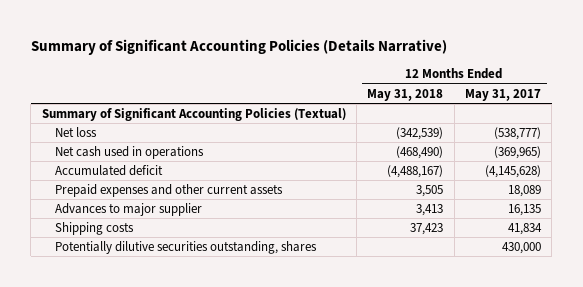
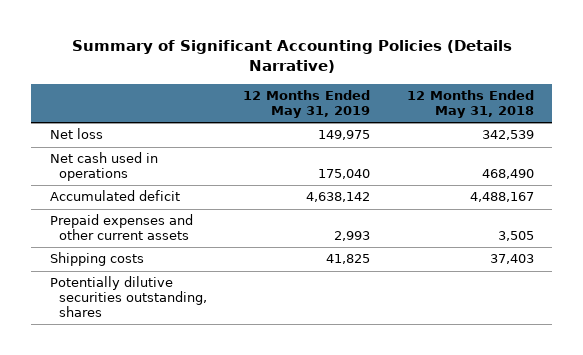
[465,88,542,101] May 31, 2017 -> none
none -> [243,90,371,118] 12 Months Ended May 31, 2019
[41,108,346,122] Summary of Significant Accounting Policies (Textual) -> none
[396,127,444,141] (342,539) -> [481,130,534,141] 342,539
[396,146,444,160] (468,490) -> [481,169,534,180] 468,490
[387,165,444,179] (4,488,167) -> [469,192,534,203] 4,488,167
[54,203,202,217] Advances to major supplier -> none
[410,223,444,236] 37,423 -> [489,254,534,265] 37,403

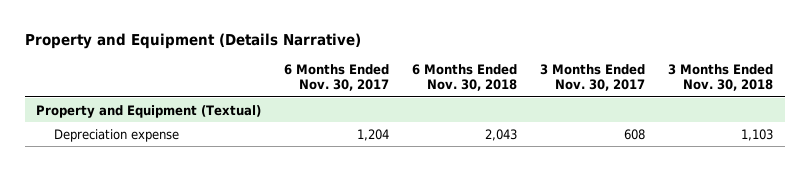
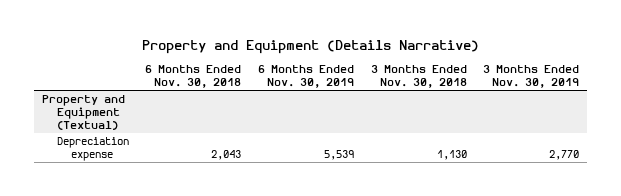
[284,64,390,92] 6 Months Ended Nov. 30, 2017 -> none
[540,64,646,92] 3 Months Ended Nov. 30, 2017 -> none
none -> [257,65,354,89] 6 Months Ended Nov. 30, 2019
none -> [483,65,580,89] 3 Months Ended Nov. 30, 2019
[741,128,774,141] 1,103 -> [436,150,467,161] 1,130

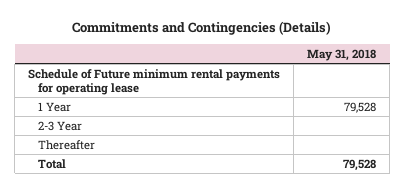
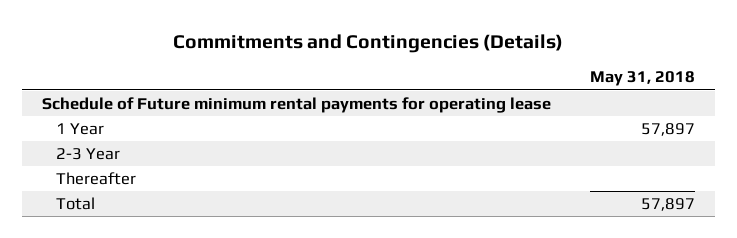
[344,101,377,113] 79,528 -> [641,122,696,136] 57,897
[343,158,377,171] 79,528 -> [641,197,696,211] 57,897

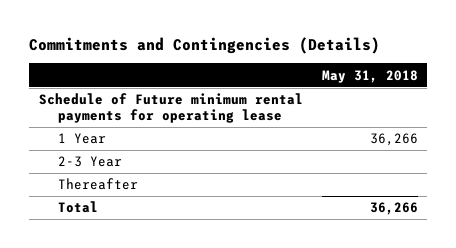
[641,122,696,136] 57,897 -> [369,133,418,147] 36,266
[641,197,696,211] 57,897 -> [369,202,418,216] 36,266

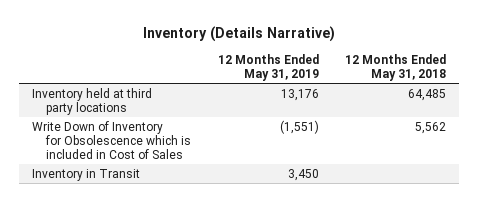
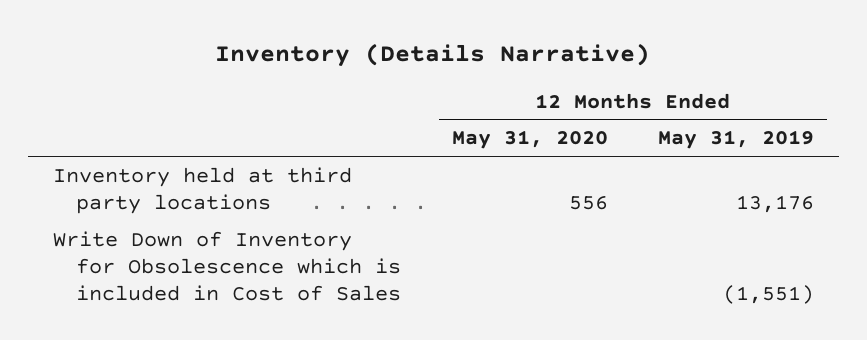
[344,53,446,81] 12 Months Ended May 31, 2018 -> none
none -> [451,130,608,150] May 31, 2020
[32,168,141,181] Inventory in Transit -> none

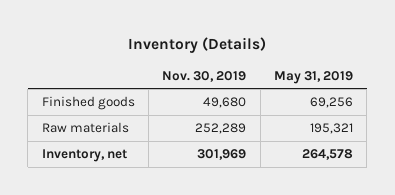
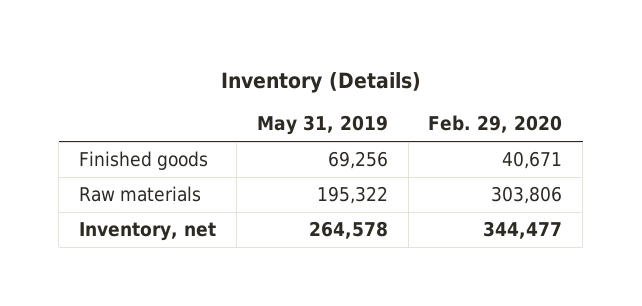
[162,70,247,82] Nov. 30, 2019 -> none
none -> [428,115,563,134] Feb. 29, 2020
[310,123,354,135] 195,321 -> [316,186,388,205] 195,322

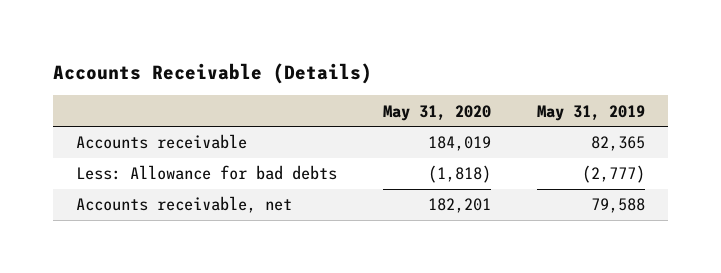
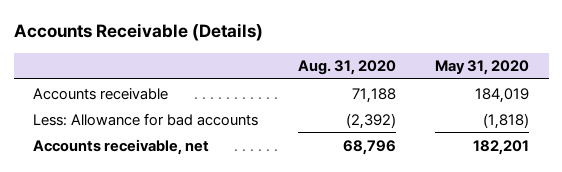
[537,104,646,121] May 31, 2019 -> none
none -> [297,60,396,76] Aug. 31, 2020
[75,165,337,181] Less: Allowance for bad debts -> [33,112,259,126] Less: Allowance for bad accounts

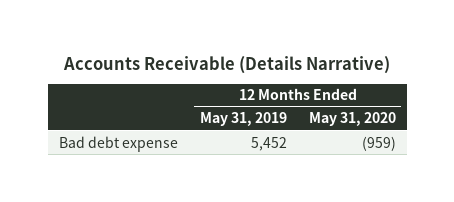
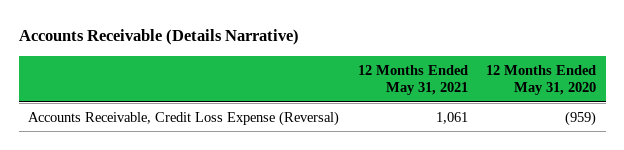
[199,112,287,127] May 31, 2019 -> none
none -> [357,64,468,96] 12 Months Ended May 31, 2021
[58,135,178,152] Bad debt expense -> [27,110,339,126] Accounts Receivable, Credit Loss Expense (Reversal)

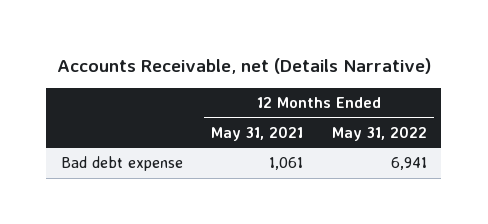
[18,29,299,46] Accounts Receivable (Details Narrative) -> [56,57,431,74] Accounts Receivable, net (Details Narrative)
[486,64,597,96] 12 Months Ended May 31, 2020 -> none
none -> [332,125,428,141] May 31, 2022
[27,110,339,126] Accounts Receivable, Credit Loss Expense (Reversal) -> [60,156,183,172] Bad debt expense

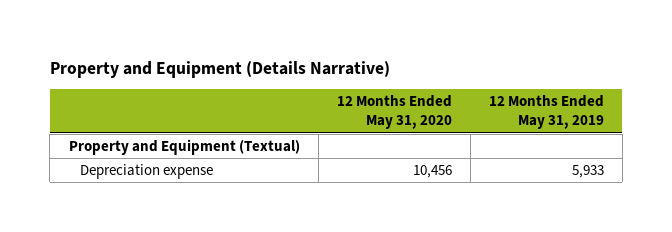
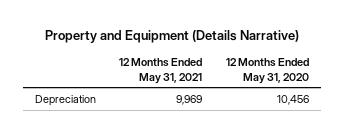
[488,95,604,130] 12 Months Ended May 31, 2019 -> none
none -> [119,58,203,84] 12 Months Ended May 31, 2021
[68,139,300,156] Property and Equipment (Textual) -> none
[80,164,214,180] Depreciation expense -> [34,95,96,107] Depreciation

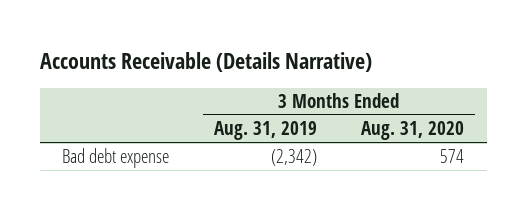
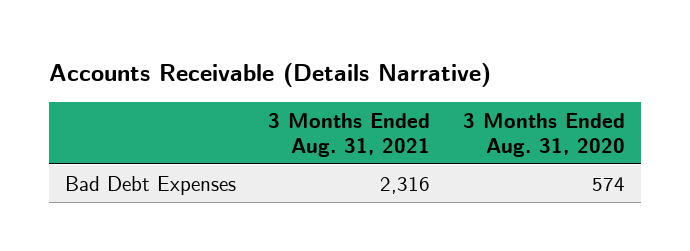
[213,121,317,141] Aug. 31, 2019 -> none
none -> [268,112,431,157] 3 Months Ended Aug. 31, 2021
[62,148,170,169] Bad debt expense -> [65,175,237,195] Bad Debt Expenses

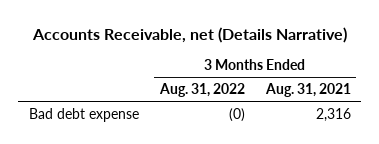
[49,63,492,88] Accounts Receivable (Details Narrative) -> [31,26,347,43] Accounts Receivable, net (Details Narrative)
[462,112,625,157] 3 Months Ended Aug. 31, 2020 -> none
none -> [158,83,245,98] Aug. 31, 2022
[65,175,237,195] Bad Debt Expenses -> [28,107,139,122] Bad debt expense

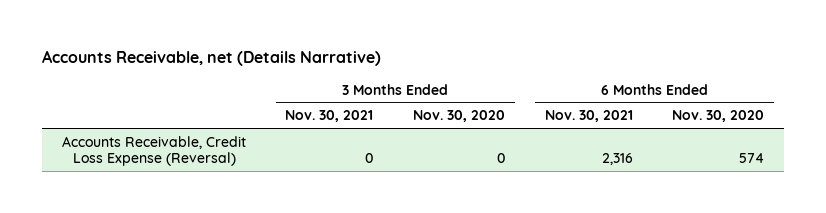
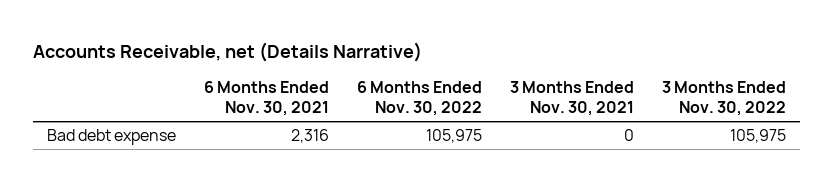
[413,110,506,123] Nov. 30, 2020 -> none
[672,110,765,123] Nov. 30, 2020 -> none
none -> [357,80,483,117] 6 Months Ended Nov. 30, 2022
none -> [661,80,786,117] 3 Months Ended Nov. 30, 2022
[61,135,246,166] Accounts Receivable, Credit Loss Expense (Reversal) -> [47,129,177,146] Bad debt expense

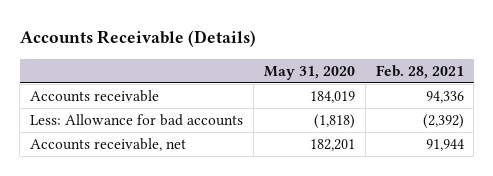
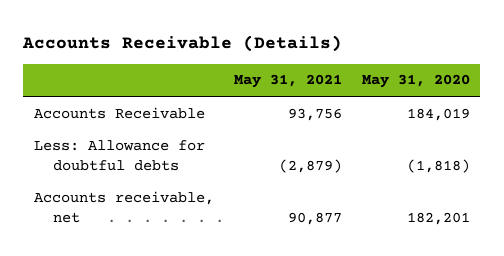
[375,64,464,79] Feb. 28, 2021 -> none
none -> [233,74,342,89] May 31, 2021
[29,90,159,103] Accounts receivable -> [33,106,205,119] Accounts Receivable
[29,114,243,127] Less: Allowance for bad accounts -> [33,139,205,171] Less: Allowance for doubtful debts

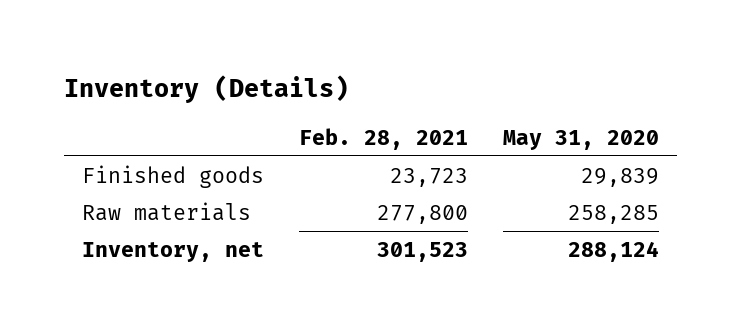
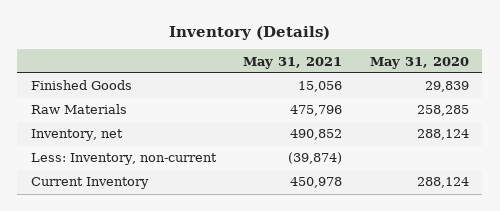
[299,127,469,150] Feb. 28, 2021 -> none
none -> [243,56,343,69] May 31, 2021
[82,165,265,189] Finished goods -> [31,80,133,91] Finished Goods
[82,202,252,222] Raw materials -> [31,104,128,115] Raw Materials
none -> [31,153,218,166] Less: Inventory, non-current
none -> [31,177,150,190] Current Inventory

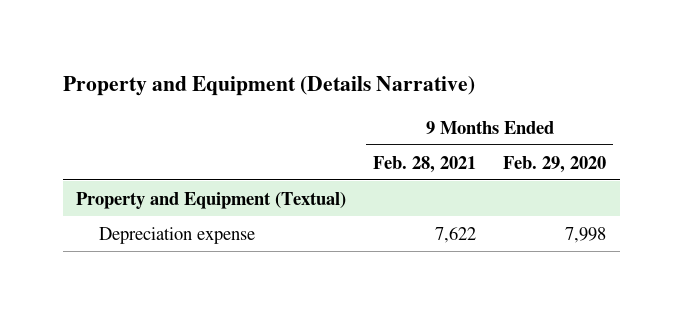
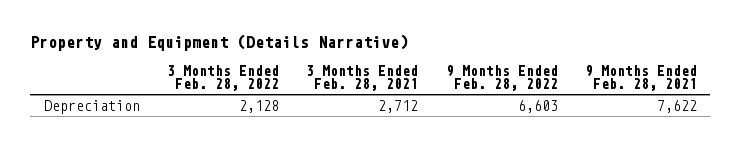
[503,155,607,173] Feb. 29, 2020 -> none
none -> [167,64,280,92] 3 Months Ended Feb. 28, 2022
none -> [306,64,419,92] 3 Months Ended Feb. 28, 2021
none -> [445,64,558,92] 9 Months Ended Feb. 28, 2022
[76,191,347,209] Property and Equipment (Textual) -> none
[98,226,255,244] Depreciation expense -> [44,99,141,114] Depreciation

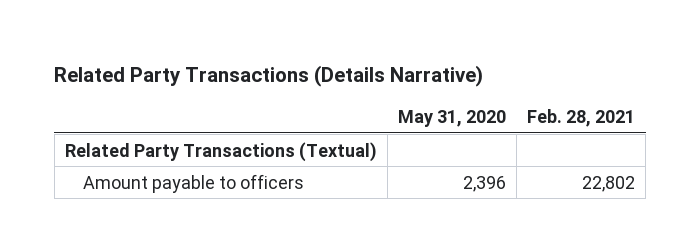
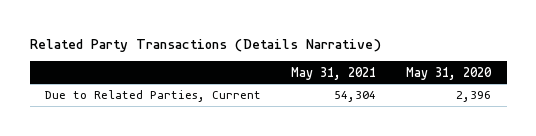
[527,108,636,127] Feb. 28, 2021 -> none
none -> [291,66,377,80] May 31, 2021
[64,141,377,162] Related Party Transactions (Textual) -> none
[83,173,305,193] Amount payable to officers -> [44,90,261,103] Due to Related Parties, Current

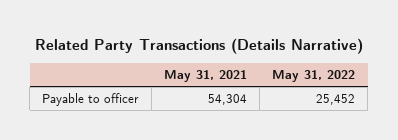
[406,66,493,80] May 31, 2020 -> none
none -> [272,70,356,83] May 31, 2022
[44,90,261,103] Due to Related Parties, Current -> [42,93,140,107] Payable to officer

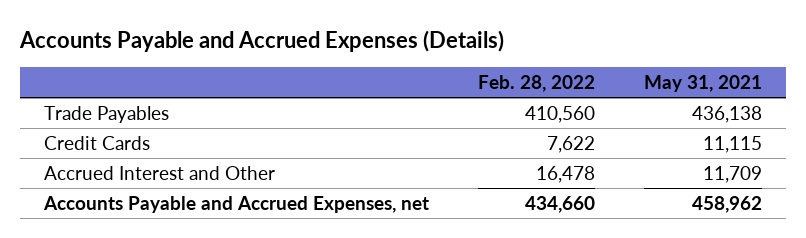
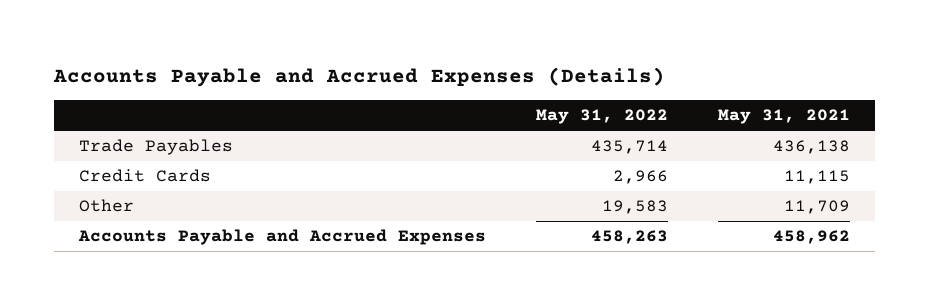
[478,74,596,92] Feb. 28, 2022 -> none
none -> [535,109,668,125] May 31, 2022
[44,165,276,180] Accrued Interest and Other -> [78,199,134,213] Other
[43,195,430,213] Accounts Payable and Accrued Expenses, net -> [77,229,486,246] Accounts Payable and Accrued Expenses

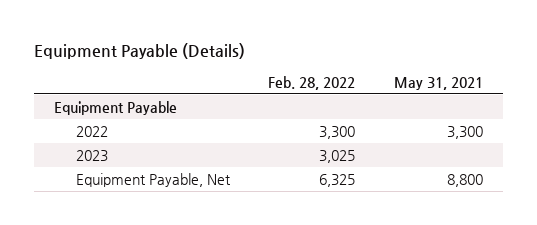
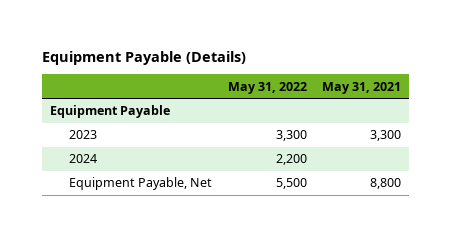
[268,75,356,90] Feb. 28, 2022 -> none
none -> [227,81,307,94] May 31, 2022
[75,125,108,137] 2022 -> [69,130,98,140] 2023
[75,149,108,162] 2023 -> [69,154,98,164] 2024

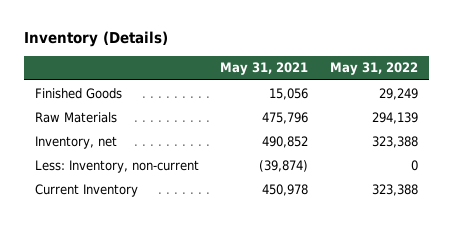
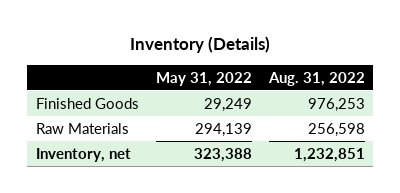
[220,62,309,76] May 31, 2021 -> none
none -> [267,71,365,86] Aug. 31, 2022
[34,159,199,173] Less: Inventory, non-current -> none
[34,183,138,197] Current Inventory -> none

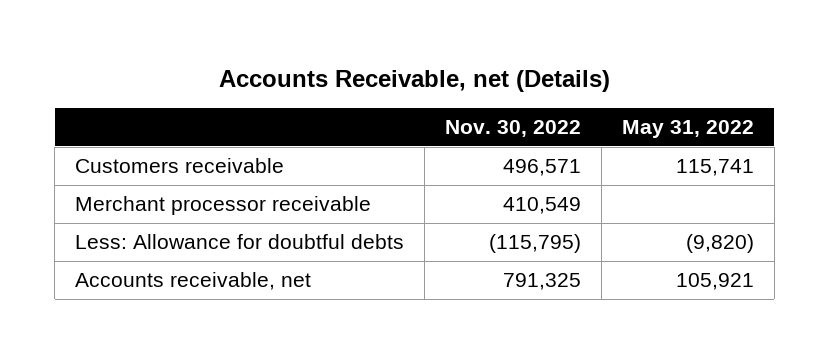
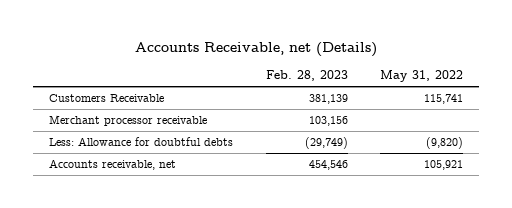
[445,119,582,137] Nov. 30, 2022 -> none
none -> [265,70,348,82] Feb. 28, 2023
[75,158,285,174] Customers receivable -> [49,94,165,103] Customers Receivable

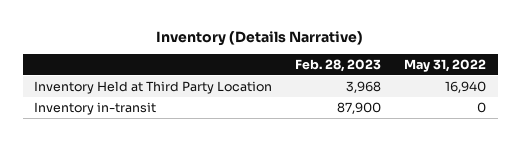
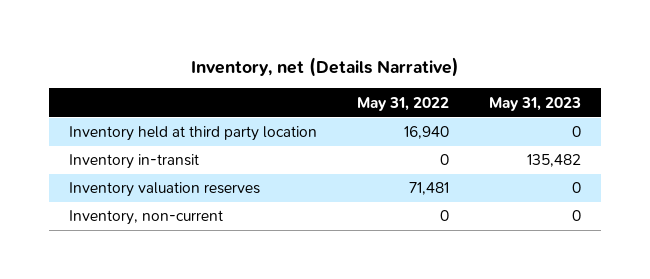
[156,30,364,46] Inventory (Details Narrative) -> [191,56,460,77] Inventory, net (Details Narrative)
[295,58,382,72] Feb. 28, 2023 -> none
none -> [489,96,582,111] May 31, 2023
[34,80,273,94] Inventory Held at Third Party Location -> [69,126,318,142] Inventory held at third party location
none -> [69,182,261,198] Inventory valuation reserves
none -> [69,210,224,226] Inventory, non-current

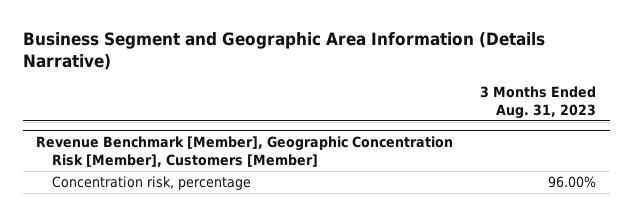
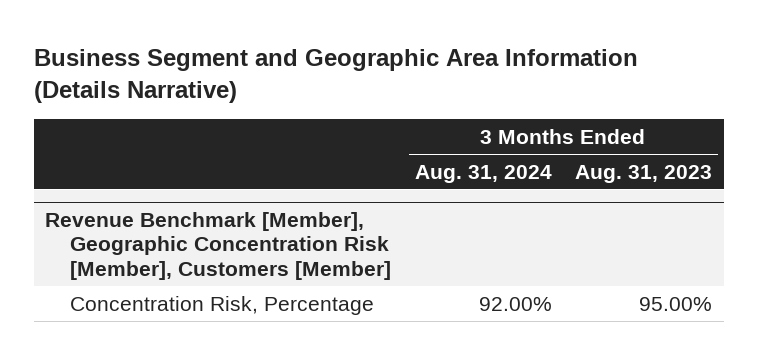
none -> [414,164,552,183] Aug. 31, 2024
[51,176,251,191] Concentration risk, percentage -> [70,295,375,315] Concentration Risk, Percentage
[548,176,597,189] 96.00% -> [638,296,712,311] 95.00%

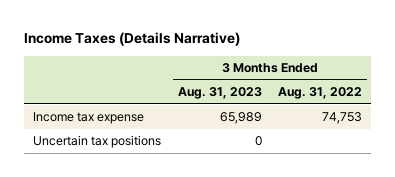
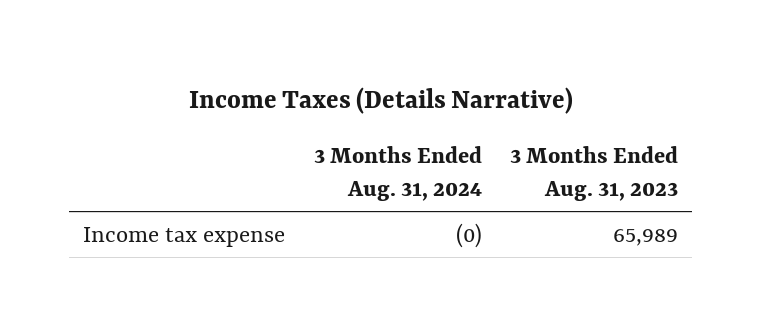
[278,87,363,100] Aug. 31, 2022 -> none
none -> [313,146,482,202] 3 Months Ended Aug. 31, 2024
[32,135,161,149] Uncertain tax positions -> none

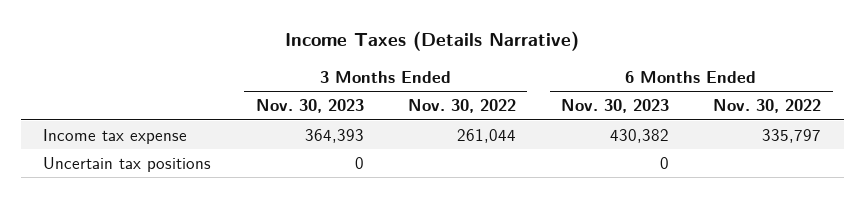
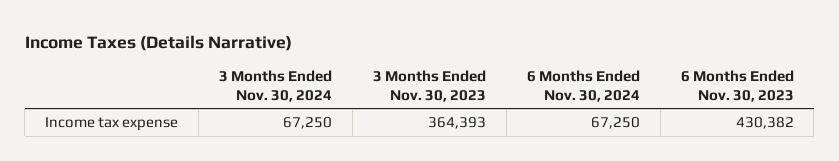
[408,99,517,114] Nov. 30, 2022 -> none
[713,99,822,114] Nov. 30, 2022 -> none
none -> [218,70,332,102] 3 Months Ended Nov. 30, 2024
none -> [526,70,640,102] 6 Months Ended Nov. 30, 2024
[43,156,212,172] Uncertain tax positions -> none

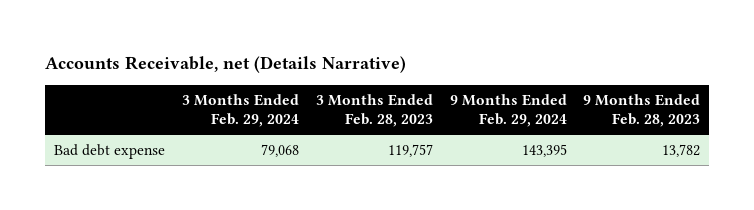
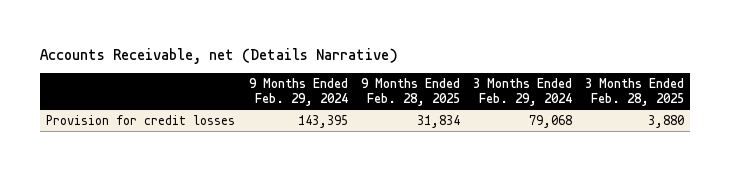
[315,94,433,128] 3 Months Ended Feb. 28, 2023 -> none
[583,94,701,128] 9 Months Ended Feb. 28, 2023 -> none
none -> [360,77,460,107] 9 Months Ended Feb. 28, 2025
none -> [584,77,684,107] 3 Months Ended Feb. 28, 2025
[53,144,165,160] Bad debt expense -> [46,114,236,125] Provision for credit losses

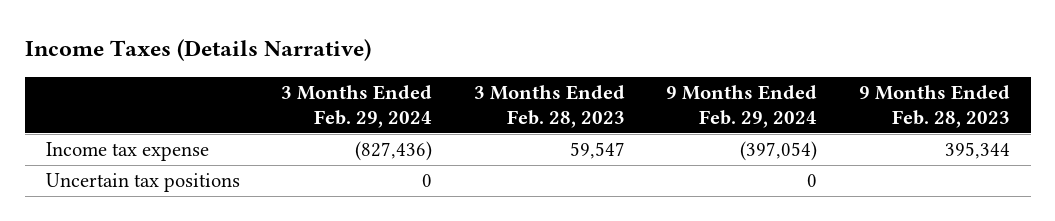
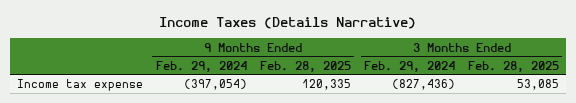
[473,84,625,128] 3 Months Ended Feb. 28, 2023 -> none
[858,84,1010,128] 9 Months Ended Feb. 28, 2023 -> none
none -> [259,60,351,72] Feb. 28, 2025
none -> [468,60,560,72] Feb. 28, 2025
[45,172,240,192] Uncertain tax positions -> none

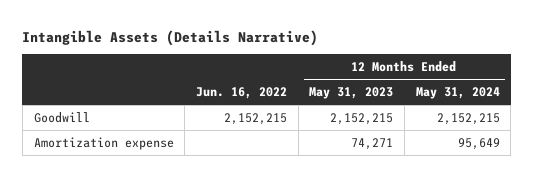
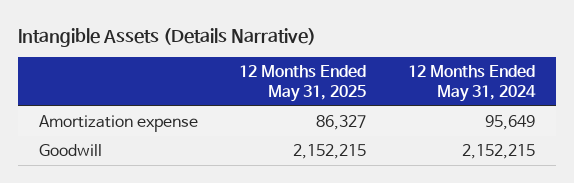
[195,87,287,100] Jun. 16, 2022 -> none
[309,87,394,100] May 31, 2023 -> none
none -> [239,65,367,103] 12 Months Ended May 31, 2025
[33,111,90,123] Goodwill -> [38,143,102,156] Goodwill

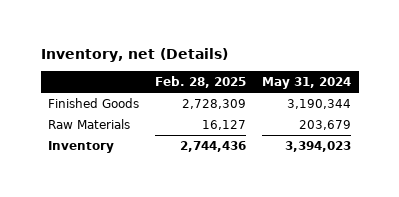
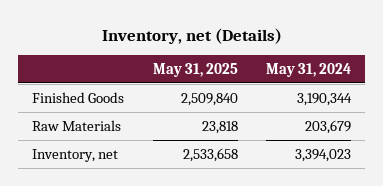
[155,75,247,88] Feb. 28, 2025 -> none
none -> [152,62,238,77] May 31, 2025
[48,141,115,154] Inventory -> [32,148,119,162] Inventory, net

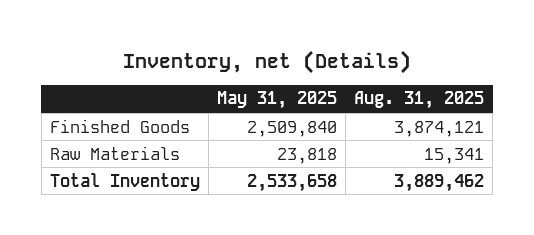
[266,62,352,77] May 31, 2024 -> none
none -> [354,91,485,110] Aug. 31, 2025
[32,148,119,162] Inventory, net -> [49,172,200,191] Total Inventory

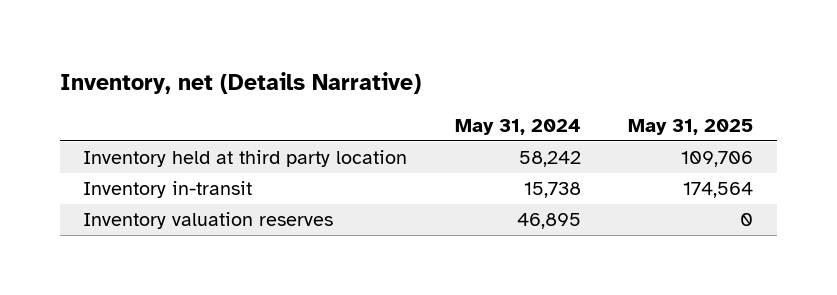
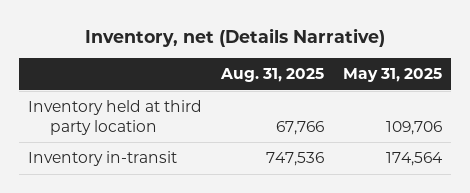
[454,118,581,135] May 31, 2024 -> none
none -> [219,68,324,83] Aug. 31, 2025
[83,212,334,230] Inventory valuation reserves -> none

